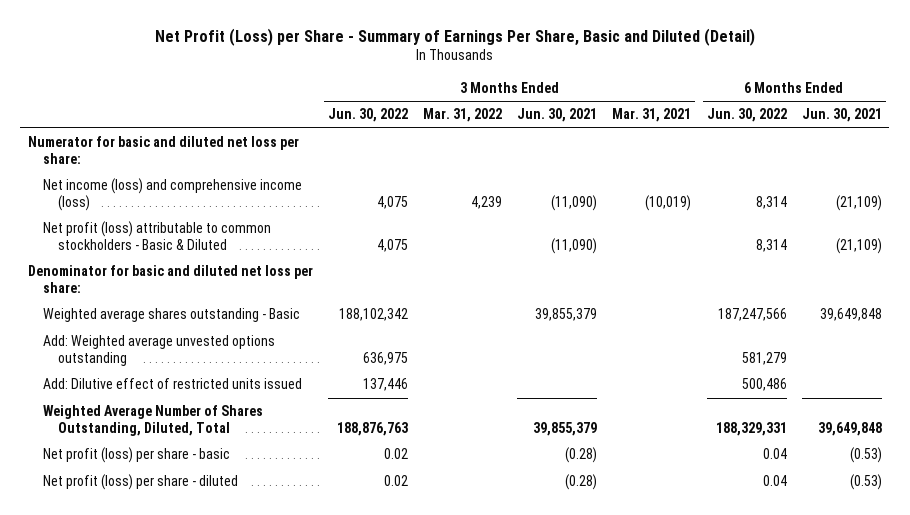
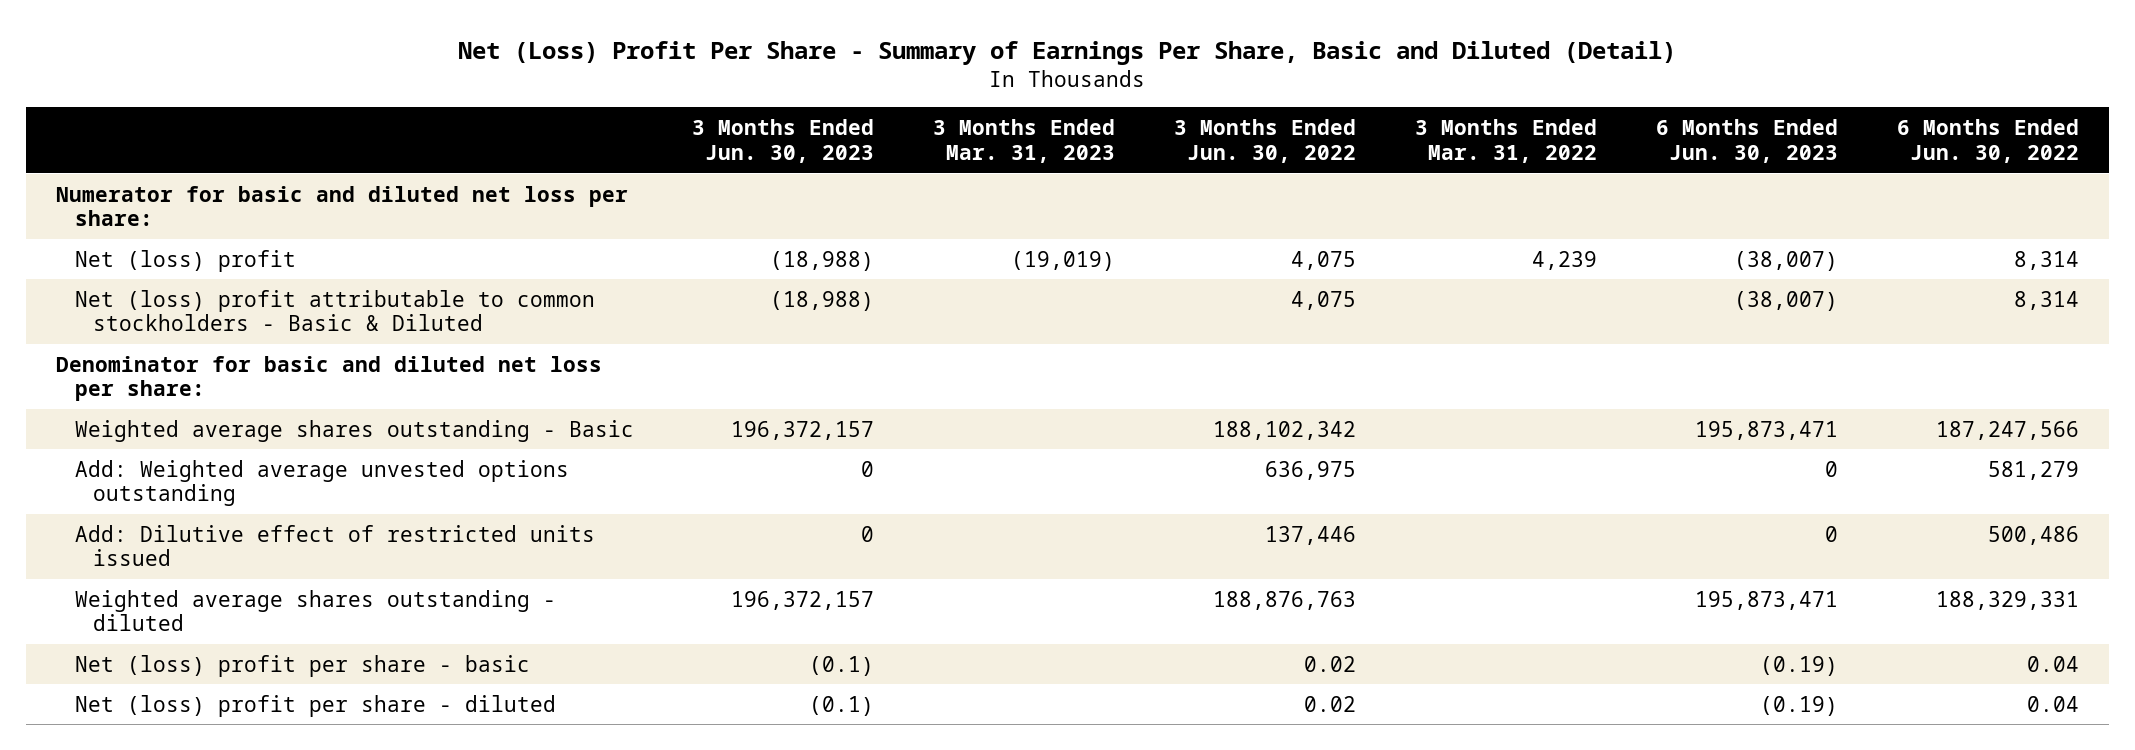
[154,27,755,46] Net Profit (Loss) per Share - Summary of Earnings Per Share, Basic and Diluted (Detail) -> [458,40,1677,65] Net (Loss) Profit Per Share - Summary of Earnings Per Share, Basic and Diluted (Detail)
[517,108,598,123] Jun. 30, 2021 -> none
[612,108,692,123] Mar. 31, 2021 -> none
[801,108,882,123] Jun. 30, 2021 -> none
none -> [692,119,875,163] 3 Months Ended Jun. 30, 2023
none -> [933,119,1116,163] 3 Months Ended Mar. 31, 2023
none -> [1656,119,1839,163] 6 Months Ended Jun. 30, 2023
[43,178,303,211] Net income (loss) and comprehensive income (loss) -> [74,249,296,272] Net (loss) profit
[43,221,272,250] Net profit (loss) attributable to common stockholders - Basic & Diluted -> [74,289,595,332] Net (loss) profit attributable to common stockholders - Basic & Diluted
[43,405,264,436] Weighted Average Number of Shares Outstanding, Diluted, Total -> [74,589,556,632] Weighted average shares outstanding - diluted
[43,447,231,464] Net profit (loss) per share - basic -> [74,654,530,677] Net (loss) profit per share - basic
[43,474,239,491] Net profit (loss) per share - diluted -> [74,694,556,717] Net (loss) profit per share - diluted

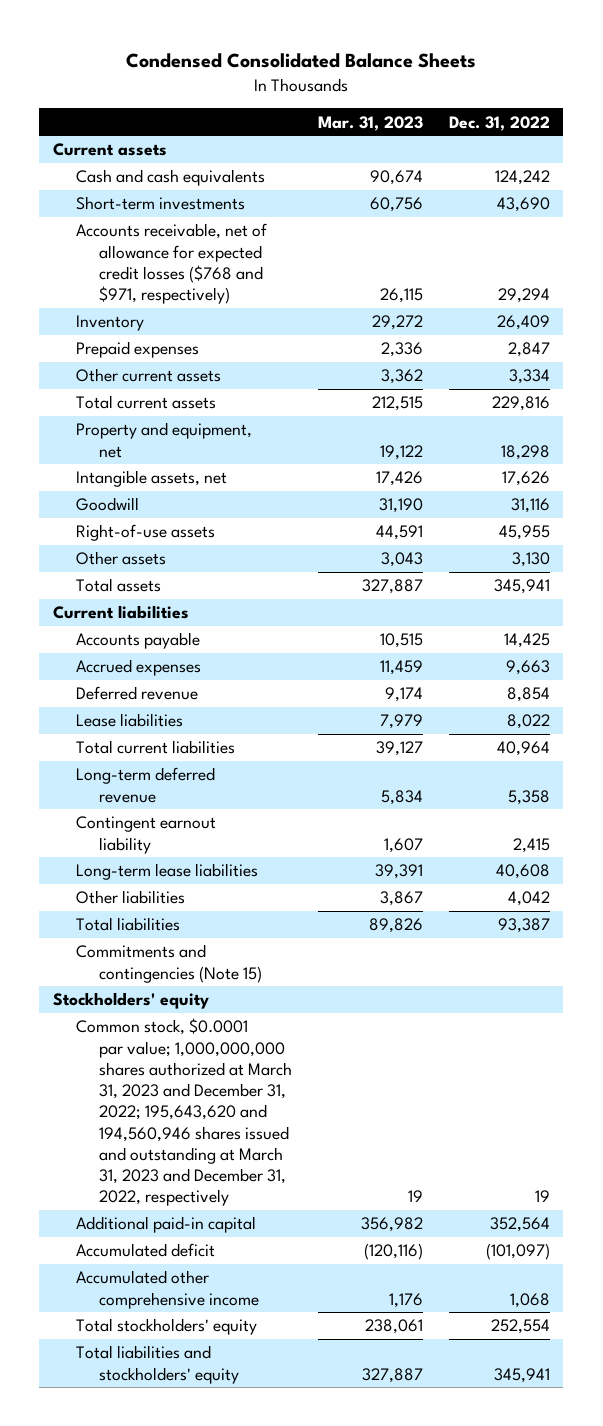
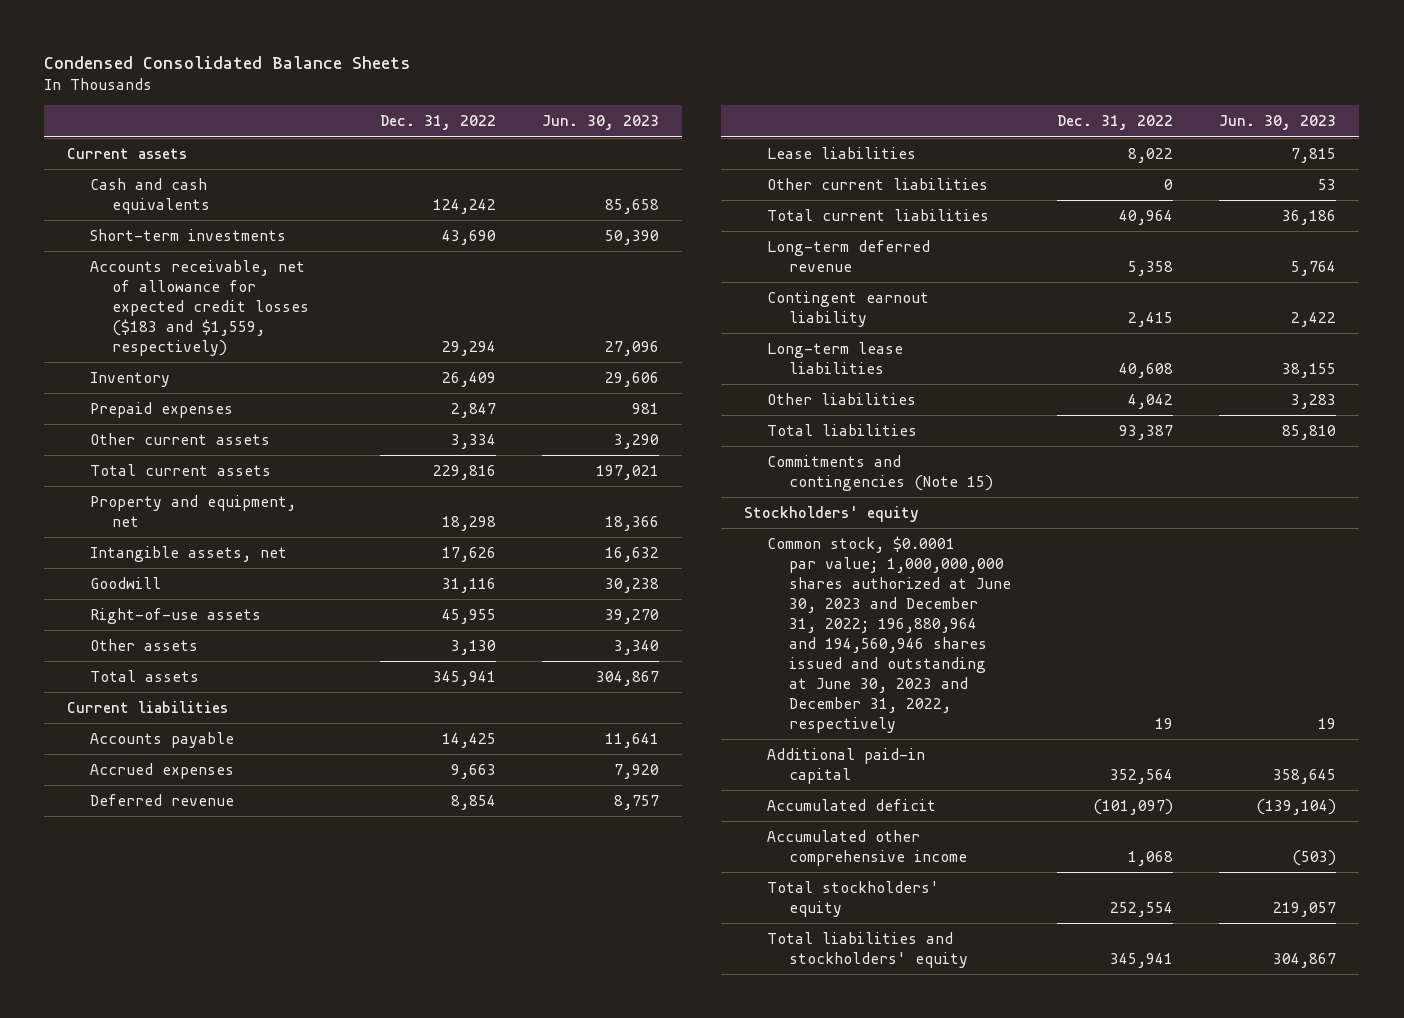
[317,115,423,131] Mar. 31, 2023 -> none
none -> [542,115,660,131] Jun. 30, 2023
[75,223,267,305] Accounts receivable, net of allowance for expected credit losses ($768 and $971, respectively) -> [89,260,309,357] Accounts receivable, net of allowance for expected credit losses ($183 and $1,559, respectively)
none -> [766,178,988,191] Other current liabilities
[75,1018,292,1207] Common stock, $0.0001 par value; 1,000,000,000 shares authorized at March 31, 2023 and December 31, 2022; 195,643,620 and 194,560,946 shares issued and outstanding at March 31, 2023 and December 31, 2022, respectively -> [766,536,1011,734] Common stock, $0.0001 par value; 1,000,000,000 shares authorized at June 30, 2023 and December 31, 2022; 196,880,964 and 194,560,946 shares issued and outstanding at June 30, 2023 and December 31, 2022, respectively

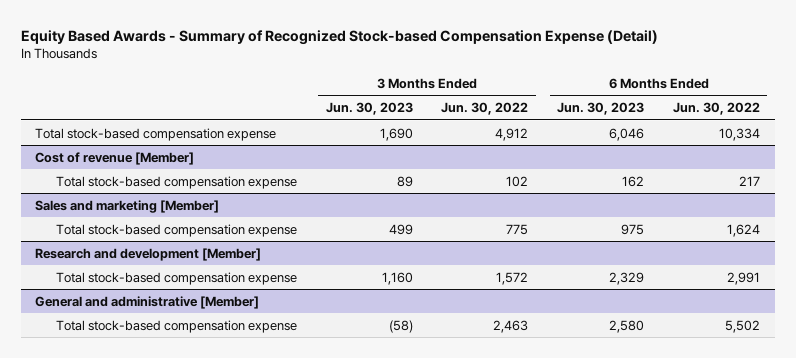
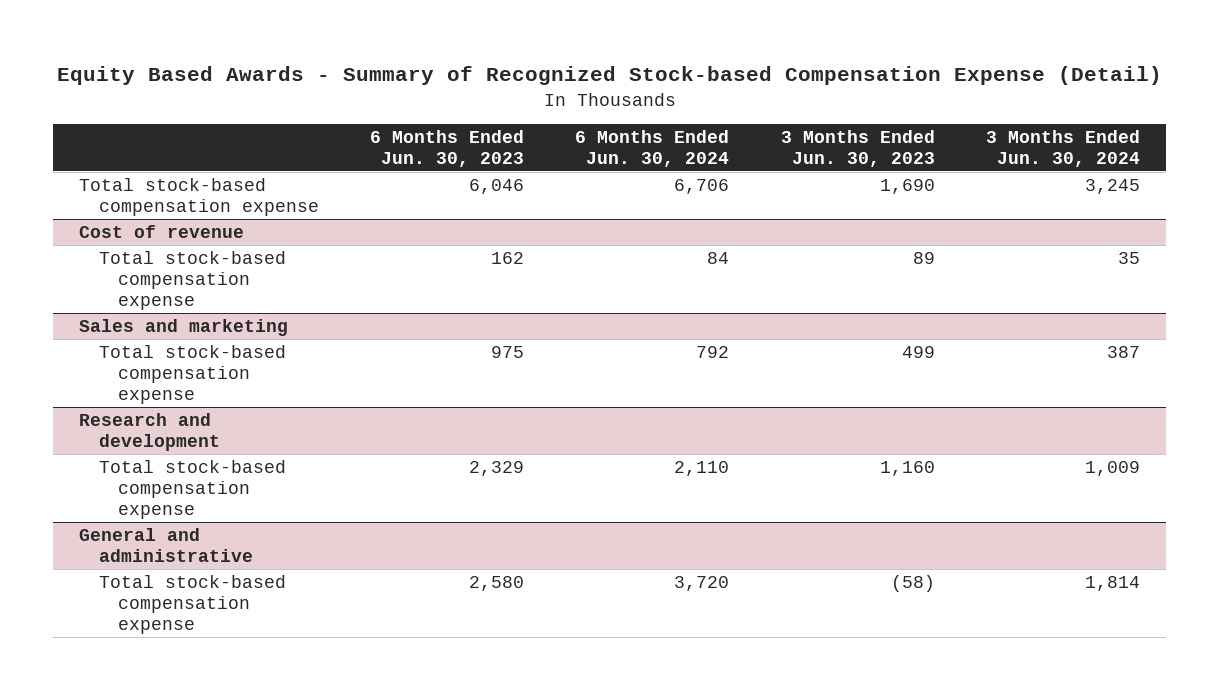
[441,101,529,115] Jun. 30, 2022 -> none
[673,101,761,115] Jun. 30, 2022 -> none
none -> [575,129,730,167] 6 Months Ended Jun. 30, 2024
none -> [986,129,1141,167] 3 Months Ended Jun. 30, 2024
[35,151,195,165] Cost of revenue [Member] -> [79,224,245,238] Cost of revenue
[35,199,220,213] Sales and marketing [Member] -> [79,318,289,336] Sales and marketing
[35,247,262,261] Research and development [Member] -> [79,412,220,451] Research and development
[35,295,260,309] General and administrative [Member] -> [79,527,253,562] General and administrative

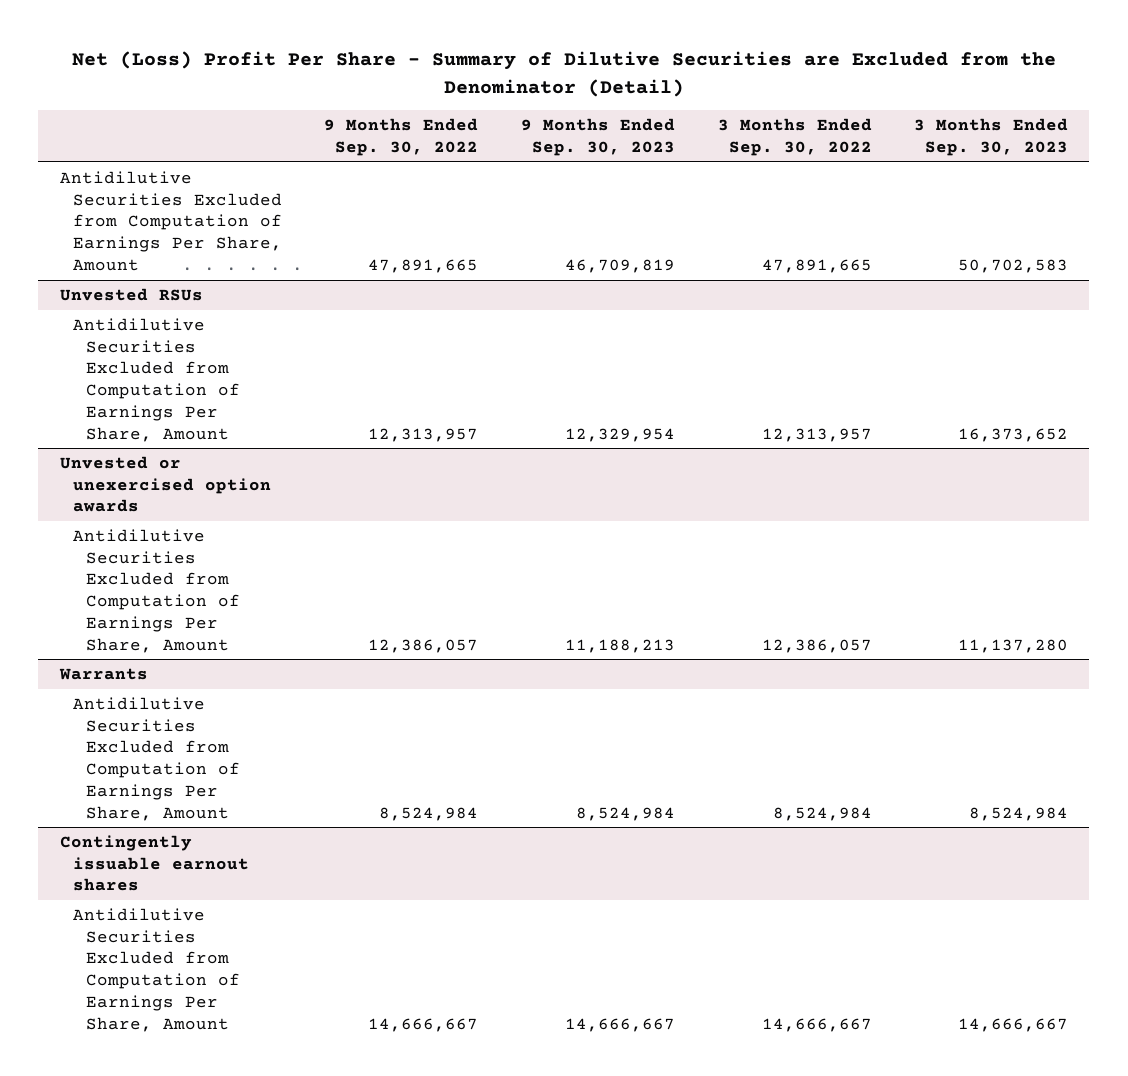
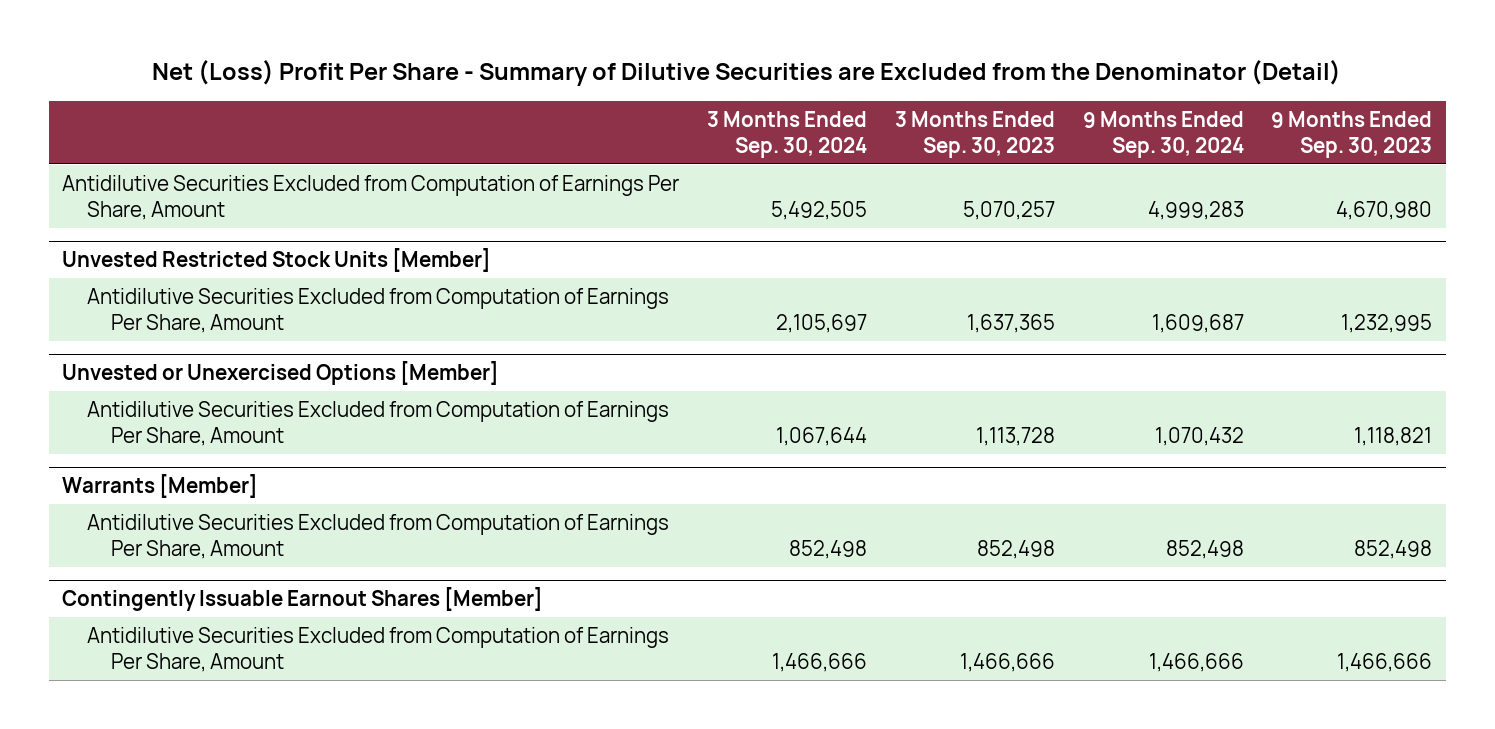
[324,118,479,156] 9 Months Ended Sep. 30, 2022 -> none
[717,118,872,156] 3 Months Ended Sep. 30, 2022 -> none
none -> [707,110,868,158] 3 Months Ended Sep. 30, 2024
none -> [1082,110,1244,158] 9 Months Ended Sep. 30, 2024
[564,258,675,273] 46,709,819 -> [1336,201,1433,221] 4,670,980
[958,258,1069,273] 50,702,583 -> [962,201,1055,221] 5,070,257
[59,287,203,301] Unvested RSUs -> [62,248,492,273] Unvested Restricted Stock Units [Member]
[564,427,675,442] 12,329,954 -> [1341,314,1433,334] 1,232,995
[958,427,1069,442] 16,373,652 -> [966,314,1055,334] 1,637,365
[59,455,271,513] Unvested or unexercised option awards -> [62,361,500,386] Unvested or Unexercised Options [Member]
[564,638,675,653] 11,188,213 -> [1354,427,1433,447] 1,118,821
[958,638,1069,653] 11,137,280 -> [975,427,1055,447] 1,113,728
[58,667,148,680] Warrants -> [62,474,259,499] Warrants [Member]
[575,806,675,821] 8,524,984 -> [1354,540,1433,560] 852,498
[969,806,1069,821] 8,524,984 -> [976,540,1055,560] 852,498
[59,834,249,892] Contingently issuable earnout shares -> [62,587,544,612] Contingently Issuable Earnout Shares [Member]
[564,1017,675,1032] 14,666,667 -> [1337,653,1433,673] 1,466,666
[958,1017,1069,1032] 14,666,667 -> [959,653,1055,673] 1,466,666

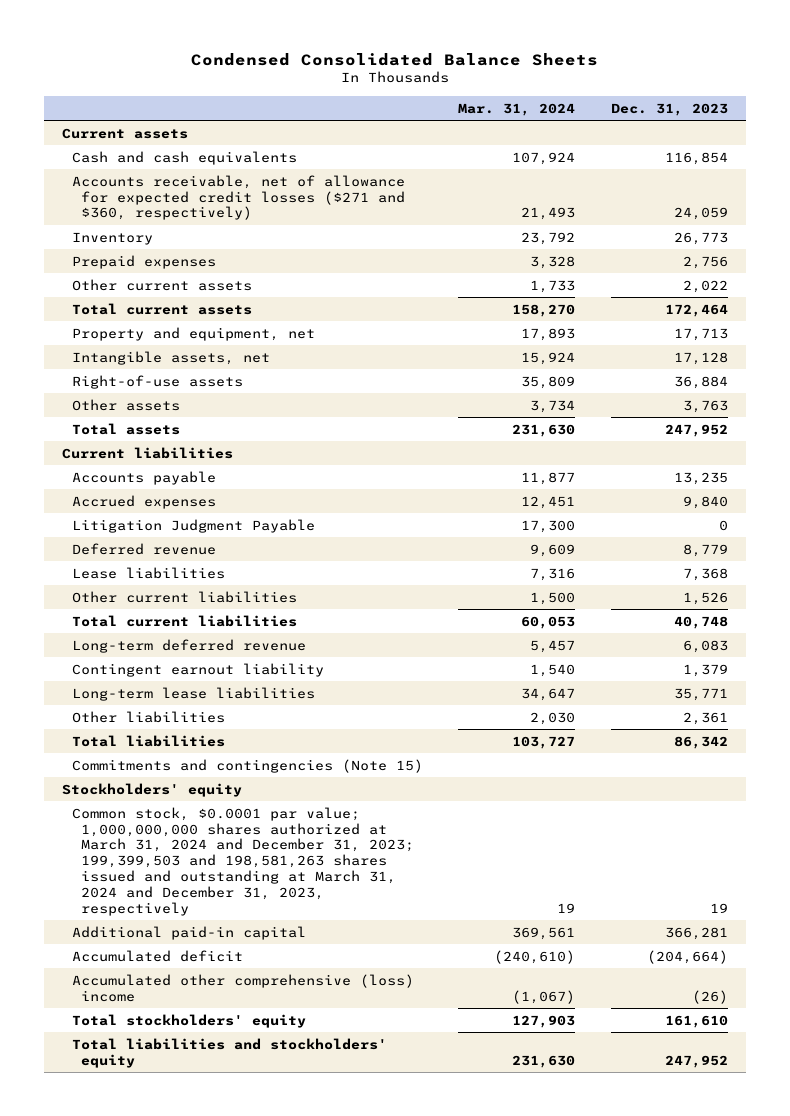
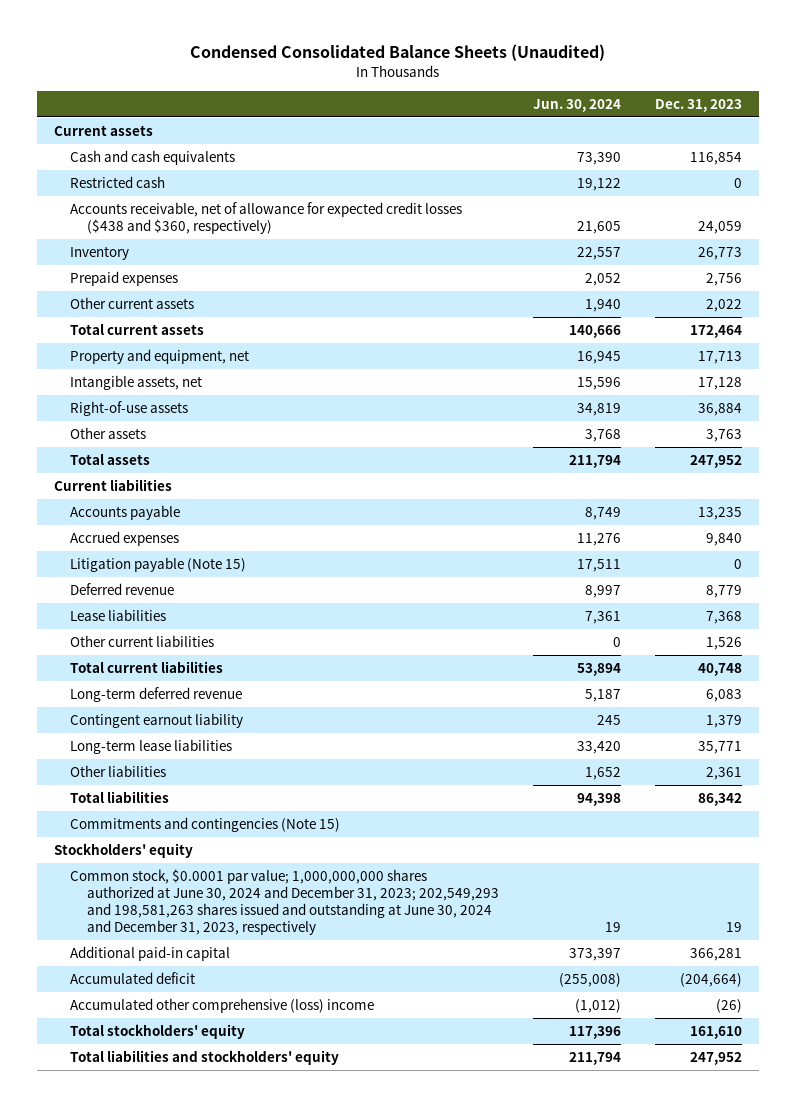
[191,52,599,66] Condensed Consolidated Balance Sheets -> [189,44,605,62] Condensed Consolidated Balance Sheets (Unaudited)
[458,102,576,116] Mar. 31, 2024 -> none
none -> [532,98,621,112] Jun. 30, 2024
none -> [70,176,166,189] Restricted cash
[71,174,406,221] Accounts receivable, net of allowance for expected credit losses ($271 and $360, respectively) -> [70,202,463,235] Accounts receivable, net of allowance for expected credit losses ($438 and $360, respectively)
[71,518,315,533] Litigation Judgment Payable -> [70,557,247,573] Litigation payable (Note 15)
[71,806,415,916] Common stock, $0.0001 par value; 1,000,000,000 shares authorized at March 31, 2024 and December 31, 2023; 199,399,503 and 198,581,263 shares issued and outstanding at March 31, 2024 and December 31, 2023, respectively -> [70,869,499,936] Common stock, $0.0001 par value; 1,000,000,000 shares authorized at June 30, 2024 and December 31, 2023; 202,549,293 and 198,581,263 shares issued and outstanding at June 30, 2024 and December 31, 2023, respectively

